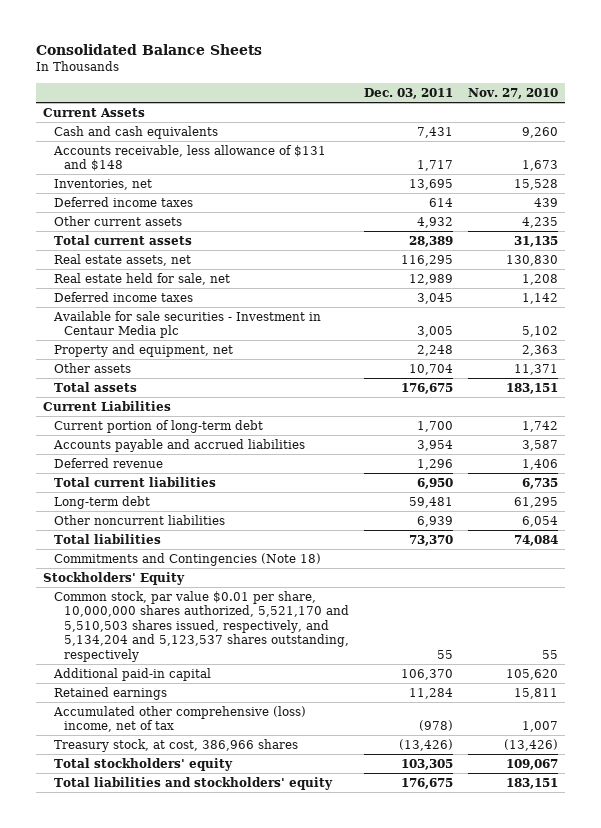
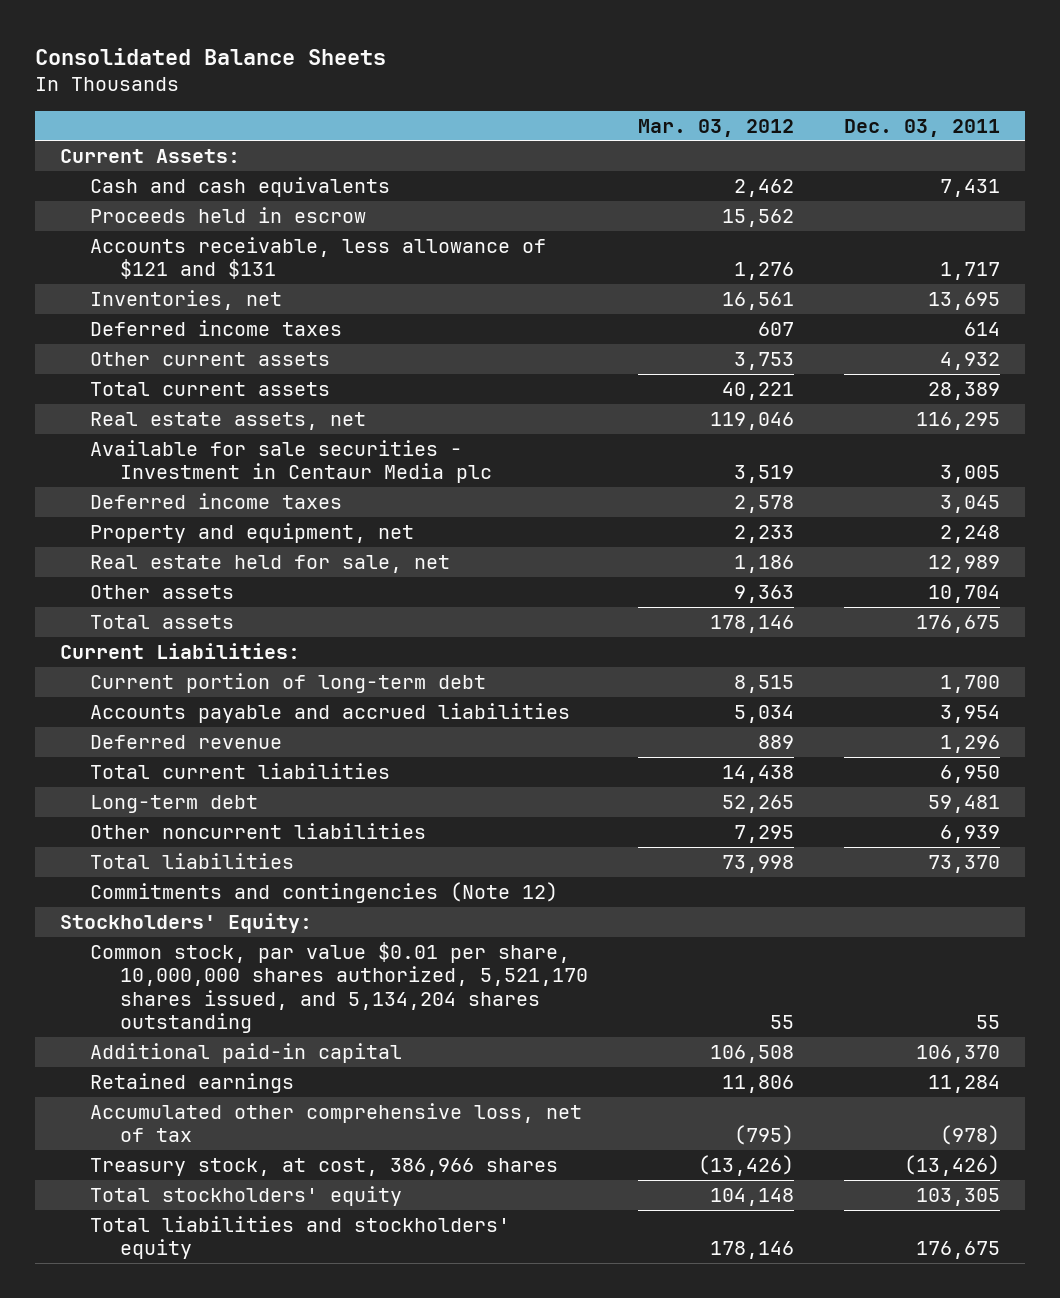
[467,88,558,100] Nov. 27, 2010 -> none
none -> [637,118,794,137] Mar. 03, 2012
[43,107,146,117] Current Assets -> [60,148,241,163] Current Assets:
none -> [89,206,366,223] Proceeds held in escrow
[52,144,326,172] Accounts receivable, less allowance of $131 and $148 -> [89,236,546,280] Accounts receivable, less allowance of $121 and $131
[53,291,193,302] Deferred income taxes -> [89,492,342,509] Deferred income taxes
[53,272,230,285] Real estate held for sale, net -> [89,554,450,573] Real estate held for sale, net
[43,400,172,411] Current Liabilities -> [60,642,301,659] Current Liabilities:
[53,552,321,566] Commitments and Contingencies (Note 18) -> [89,881,558,903] Commitments and contingencies (Note 12)
[43,571,186,585] Stockholders' Equity -> [60,912,313,933] Stockholders' Equity:
[53,590,350,663] Common stock, par value $0.01 per share, 10,000,000 shares authorized, 5,521,170 and 5,510,503 shares issued, respectively, and 5,134,204 and 5,123,537 shares outstanding, respectively -> [89,941,588,1034] Common stock, par value $0.01 per share, 10,000,000 shares authorized, 5,521,170 shares issued, and 5,134,204 shares outstanding
[52,705,306,733] Accumulated other comprehensive (loss) income, net of tax -> [89,1102,582,1143] Accumulated other comprehensive loss, net of tax

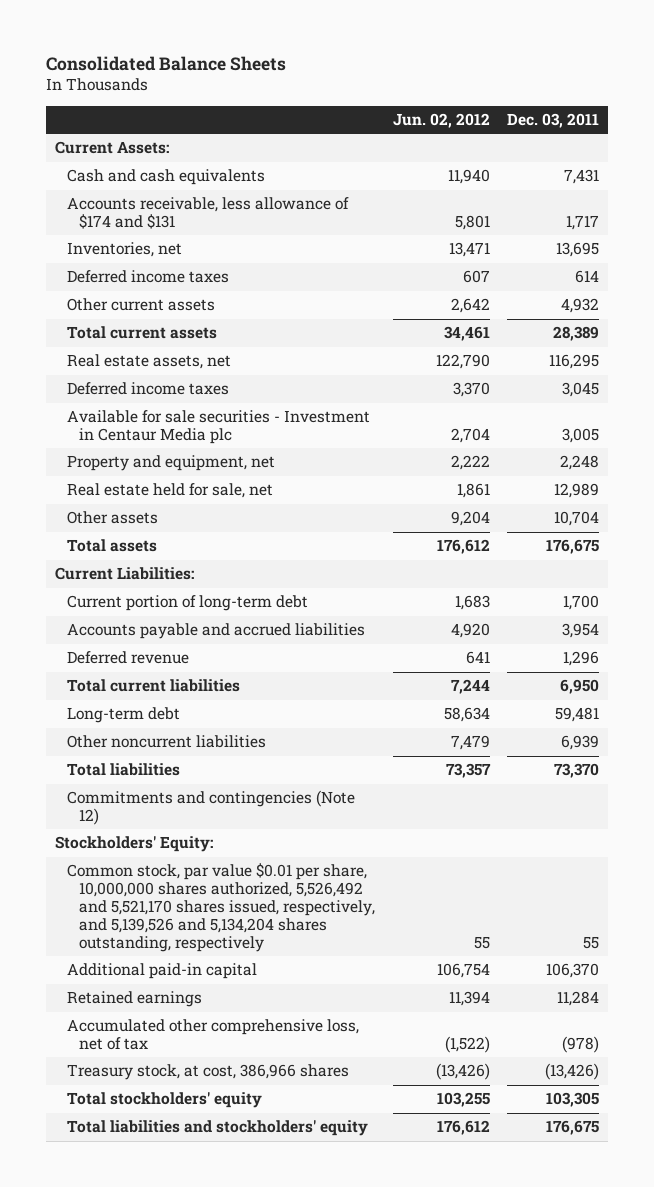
[637,118,794,137] Mar. 03, 2012 -> none
none -> [392,112,490,128] Jun. 02, 2012
[89,206,366,223] Proceeds held in escrow -> none
[89,236,546,280] Accounts receivable, less allowance of $121 and $131 -> [66,197,349,230] Accounts receivable, less allowance of $174 and $131
[89,439,492,484] Available for sale securities - Investment in Centaur Media plc -> [66,410,370,445] Available for sale securities - Investment in Centaur Media plc
[89,941,588,1034] Common stock, par value $0.01 per share, 10,000,000 shares authorized, 5,521,170 shares issued, and 5,134,204 shares outstanding -> [66,863,376,952] Common stock, par value $0.01 per share, 10,000,000 shares authorized, 5,526,492 and 5,521,170 shares issued, respectively, and 5,139,526 and 5,134,204 shares outstanding, respectively

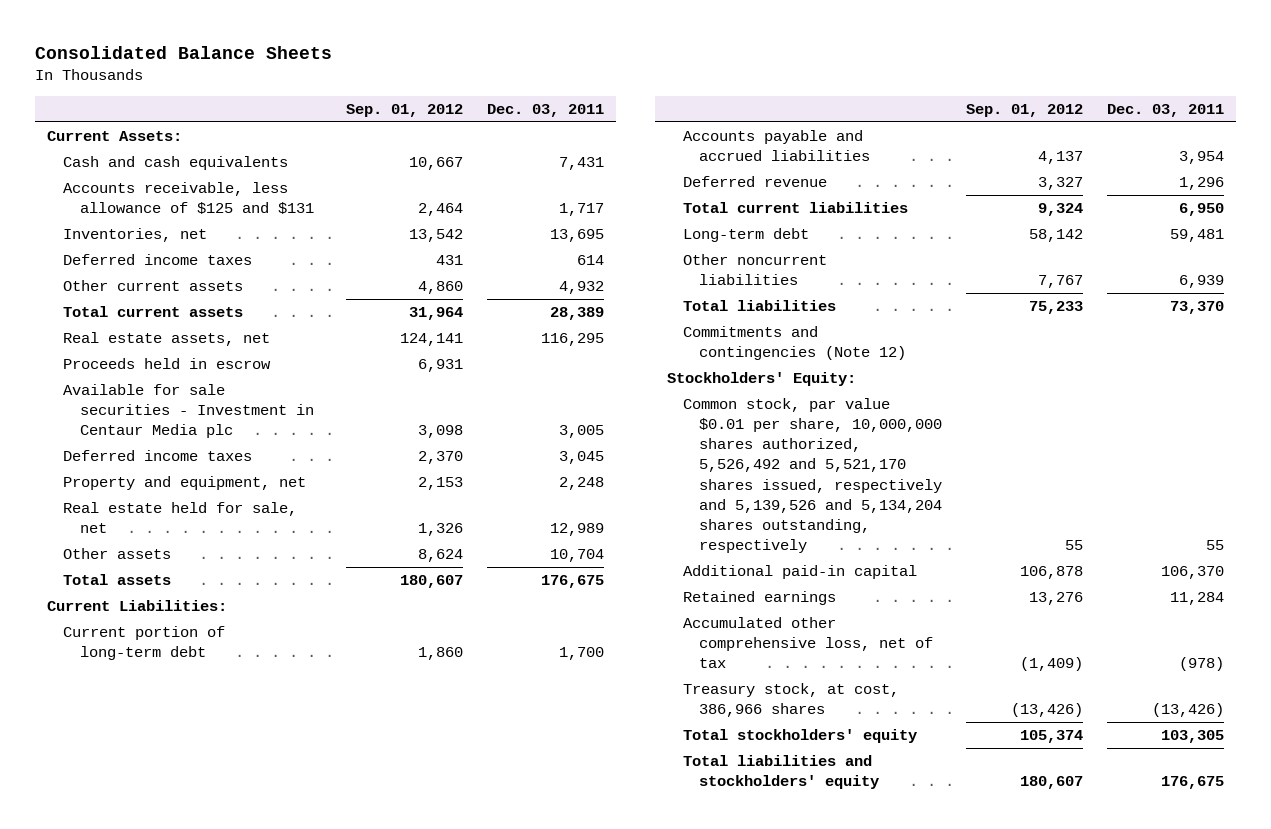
[392,112,490,128] Jun. 02, 2012 -> none
none -> [346,103,464,117] Sep. 01, 2012
[66,197,349,230] Accounts receivable, less allowance of $174 and $131 -> [63,182,314,215] Accounts receivable, less allowance of $125 and $131
none -> [63,358,272,370] Proceeds held in escrow
[66,382,229,396] Deferred income taxes -> [63,450,253,462] Deferred income taxes
[66,863,376,952] Common stock, par value $0.01 per share, 10,000,000 shares authorized, 5,526,492 and 5,521,170 shares issued, respectively, and 5,139,526 and 5,134,204 shares outstanding, respectively -> [682,398,943,553] Common stock, par value $0.01 per share, 10,000,000 shares authorized, 5,526,492 and 5,521,170 shares issued, respectively and 5,139,526 and 5,134,204 shares outstanding, respectively

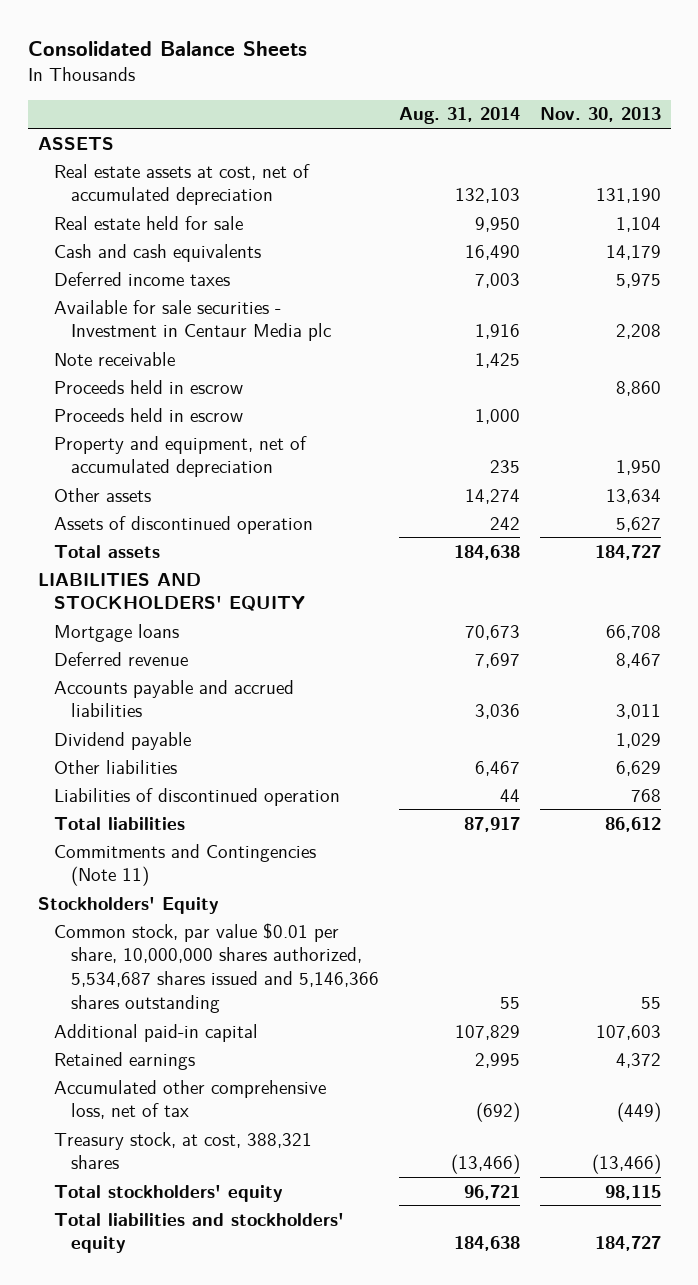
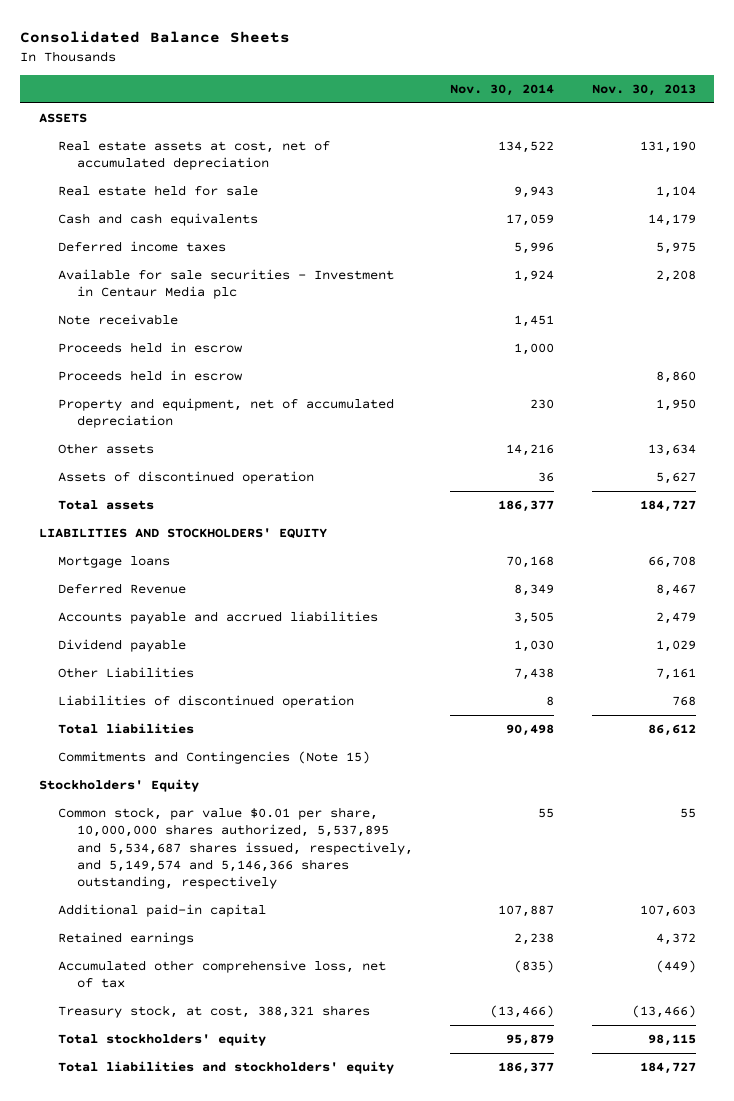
[398,107,520,125] Aug. 31, 2014 -> none
none -> [450,84,555,97] Nov. 30, 2014
[54,379,244,394] Proceeds held in escrow -> [57,370,243,382] Proceeds held in escrow
[54,651,189,666] Deferred revenue -> [57,583,186,595] Deferred Revenue
[615,704,661,720] 3,011 -> [655,612,696,625] 2,479
[54,759,178,774] Other liabilities -> [57,667,194,679] Other Liabilities
[615,760,661,776] 6,629 -> [655,668,696,681] 7,161
[54,843,317,887] Commitments and Contingencies (Note 11) -> [57,751,370,765] Commitments and Contingencies (Note 15)
[54,922,379,1013] Common stock, par value $0.01 per share, 10,000,000 shares authorized, 5,534,687 shares issued and 5,146,366 shares outstanding -> [57,807,413,890] Common stock, par value $0.01 per share, 10,000,000 shares authorized, 5,537,895 and 5,534,687 shares issued, respectively, and 5,149,574 and 5,146,366 shares outstanding, respectively

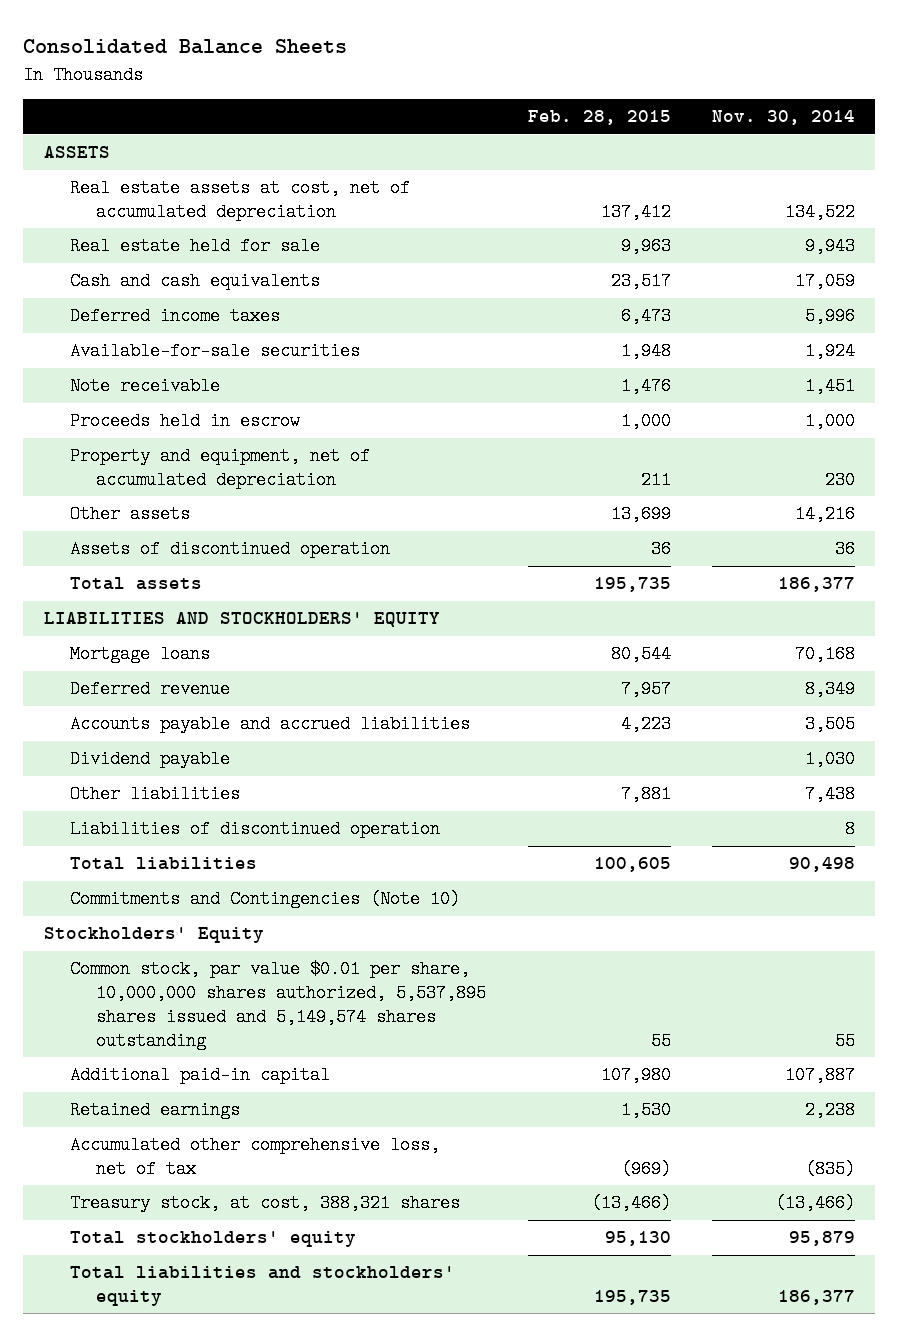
[591,84,696,97] Nov. 30, 2013 -> none
none -> [527,110,671,126] Feb. 28, 2015
[57,269,394,300] Available for sale securities - Investment in Centaur Media plc -> [70,342,361,361] Available-for-sale securities
[57,370,243,382] Proceeds held in escrow -> none
[57,583,186,595] Deferred Revenue -> [70,680,231,699] Deferred revenue
[57,667,194,679] Other Liabilities -> [70,785,241,804] Other liabilities
[57,751,370,765] Commitments and Contingencies (Note 15) -> [70,890,461,909] Commitments and Contingencies (Note 10)
[57,807,413,890] Common stock, par value $0.01 per share, 10,000,000 shares authorized, 5,537,895 and 5,534,687 shares issued, respectively, and 5,149,574 and 5,146,366 shares outstanding, respectively -> [70,960,487,1050] Common stock, par value $0.01 per share, 10,000,000 shares authorized, 5,537,895 shares issued and 5,149,574 shares outstanding

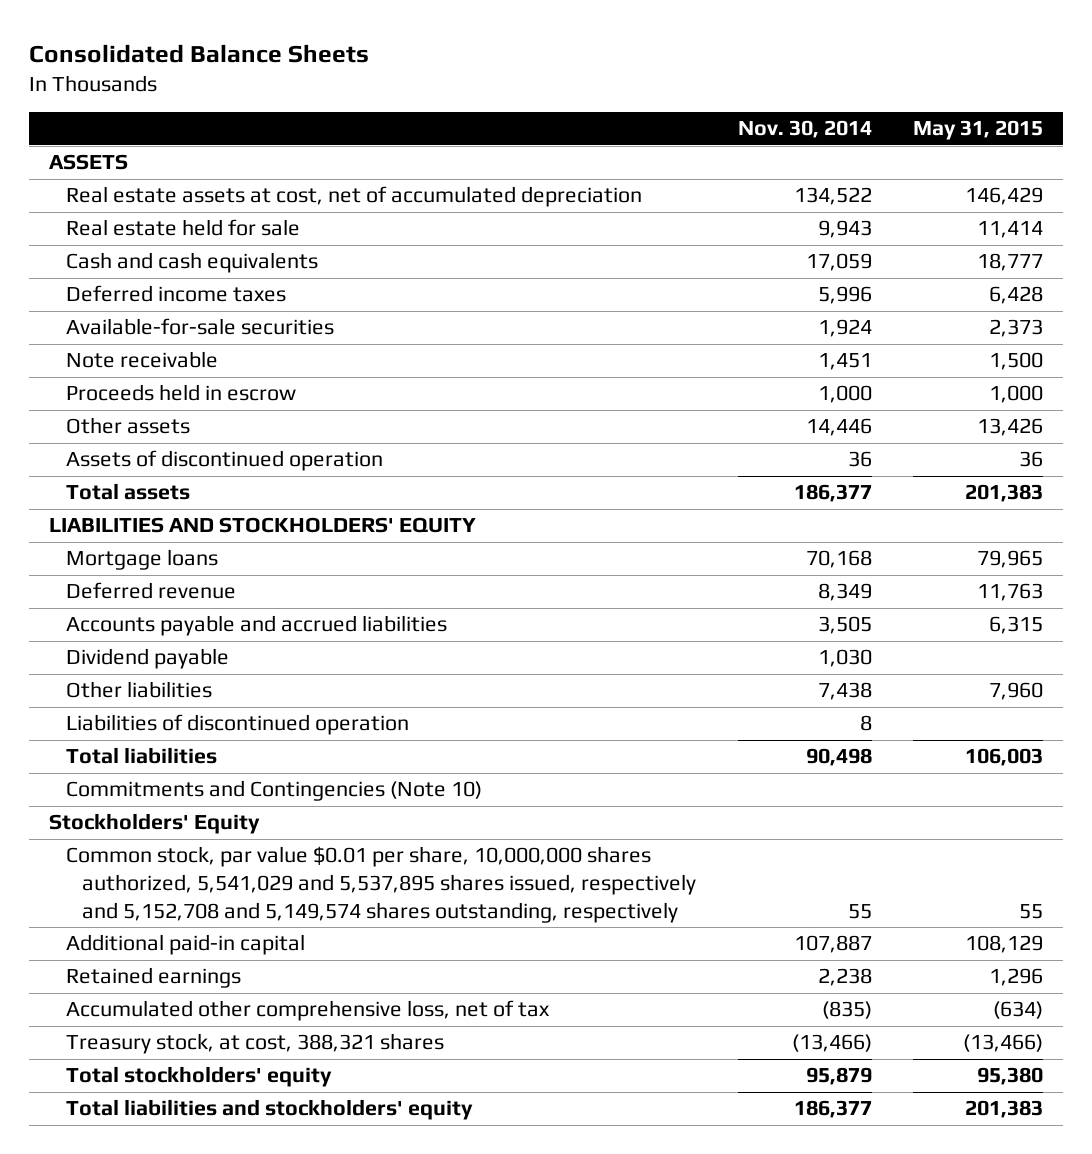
[527,110,671,126] Feb. 28, 2015 -> none
none -> [912,120,1043,141] May 31, 2015
[70,447,371,490] Property and equipment, net of accumulated depreciation -> none
[794,505,855,524] 14,216 -> [805,418,872,437] 14,446
[70,960,487,1050] Common stock, par value $0.01 per share, 10,000,000 shares authorized, 5,537,895 shares issued and 5,149,574 shares outstanding -> [65,846,697,923] Common stock, par value $0.01 per share, 10,000,000 shares authorized, 5,541,029 and 5,537,895 shares issued, respectively and 5,152,708 and 5,149,574 shares outstanding, respectively

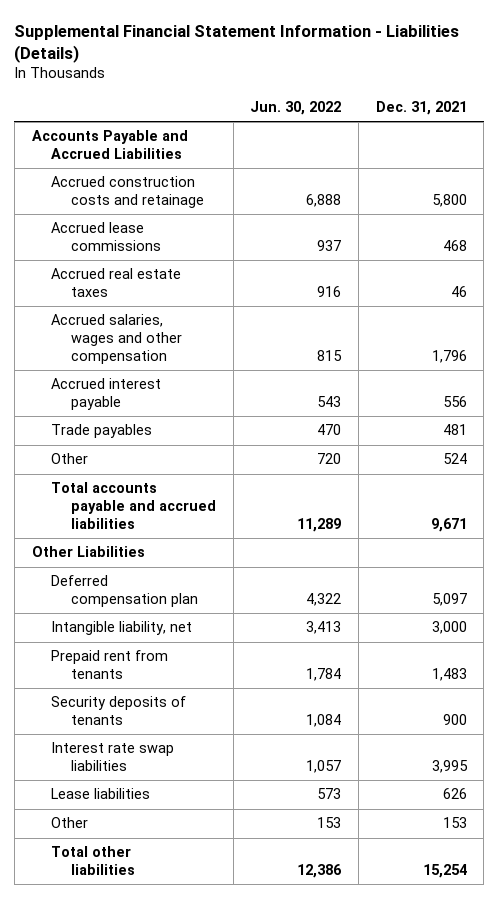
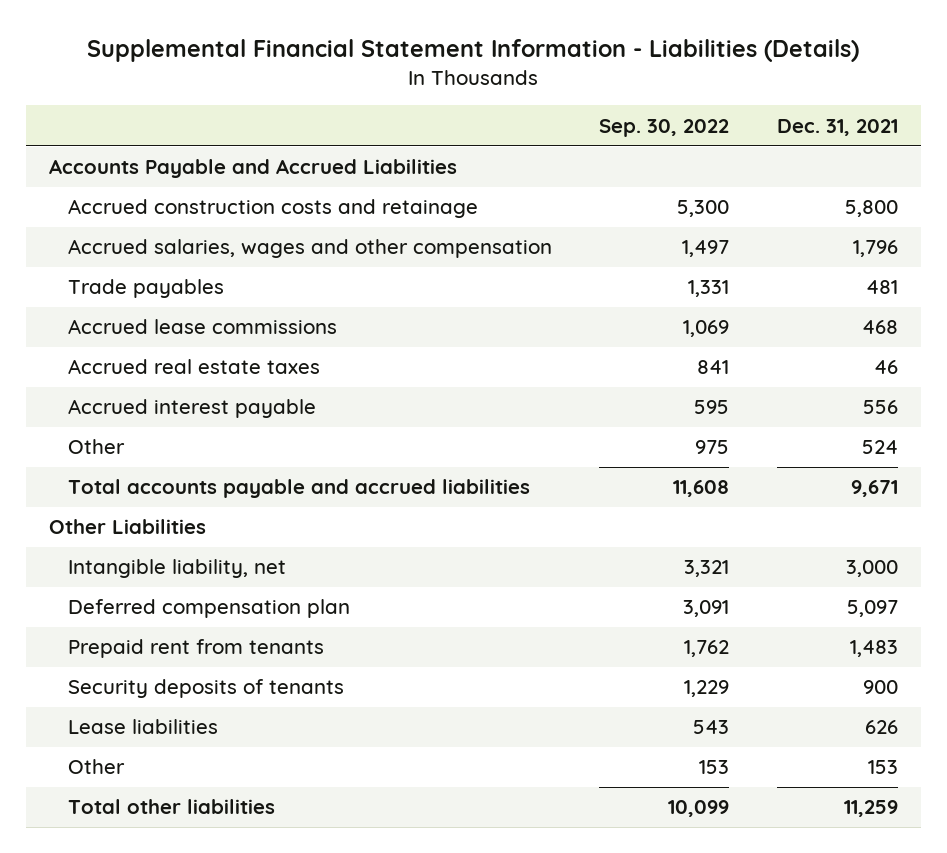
[250,101,342,116] Jun. 30, 2022 -> none
none -> [599,118,730,137] Sep. 30, 2022
[51,314,183,364] Accrued salaries, wages and other compensation -> [68,239,553,259] Accrued salaries, wages and other compensation
[51,424,153,439] Trade payables -> [68,279,225,299] Trade payables
[51,575,199,608] Deferred compensation plan -> [68,599,351,619] Deferred compensation plan
[51,742,175,772] Interest rate swap liabilities -> none
[422,864,467,879] 15,254 -> [843,800,898,818] 11,259

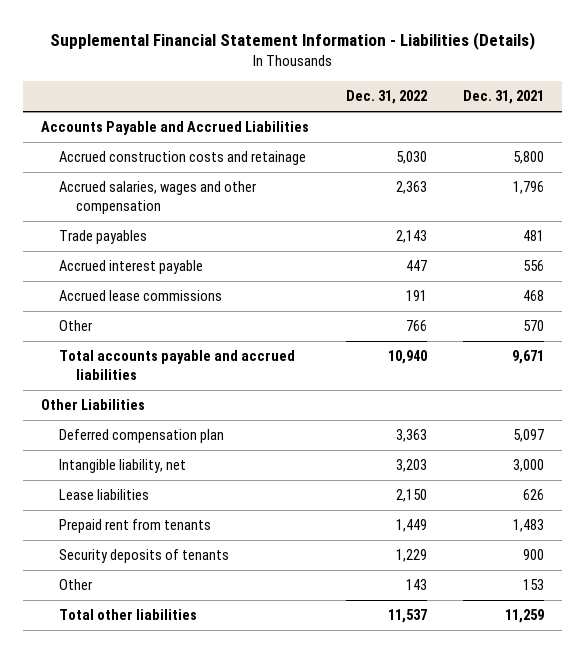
[599,118,730,137] Sep. 30, 2022 -> none
none -> [345,90,427,105] Dec. 31, 2022
[68,359,321,375] Accrued real estate taxes -> none
[68,319,338,335] Accrued lease commissions -> [58,290,222,302] Accrued lease commissions
[861,440,898,455] 524 -> [522,320,544,332] 570
[68,559,287,579] Intangible liability, net -> [58,459,186,474] Intangible liability, net
[68,719,219,735] Lease liabilities -> [58,489,149,501] Lease liabilities

